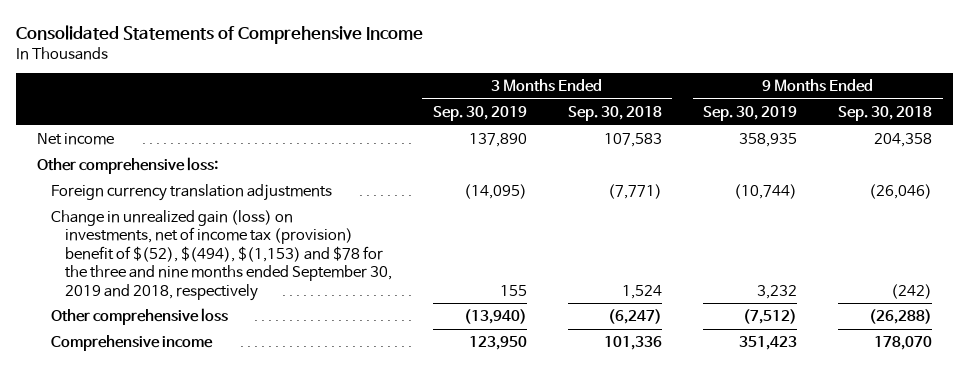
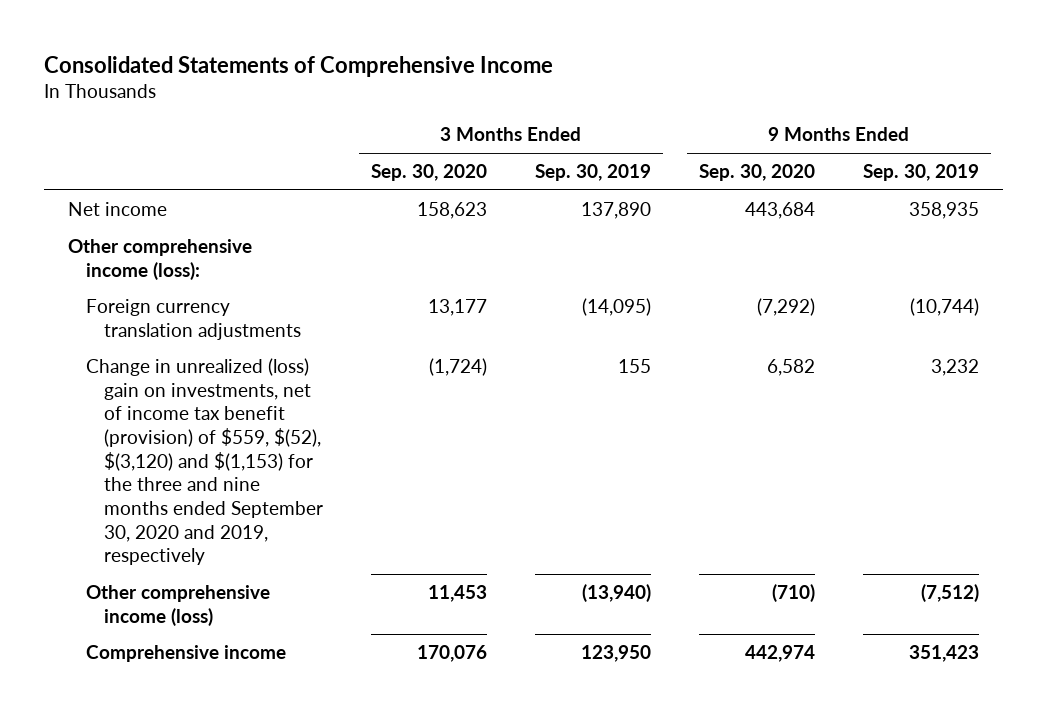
[567,106,662,122] Sep. 30, 2018 -> none
[838,106,933,122] Sep. 30, 2018 -> none
none -> [371,164,488,182] Sep. 30, 2020
none -> [699,164,816,182] Sep. 30, 2020
[36,157,218,175] Other comprehensive loss: -> [67,239,252,280] Other comprehensive income (loss):
[50,210,392,301] Change in unrealized gain (loss) on investments, net of income tax (provision) benefit of $(52), $(494), $(1,153) and $78 for the three and nine months ended September 30, 2019 and 2018, respectively -> [85,358,324,566] Change in unrealized (loss) gain on investments, net of income tax benefit (provision) of $559, $(52), $(3,120) and $(1,153) for the three and nine months ended September 30, 2020 and 2019, respectively
[50,308,228,326] Other comprehensive loss -> [85,585,270,626] Other comprehensive income (loss)

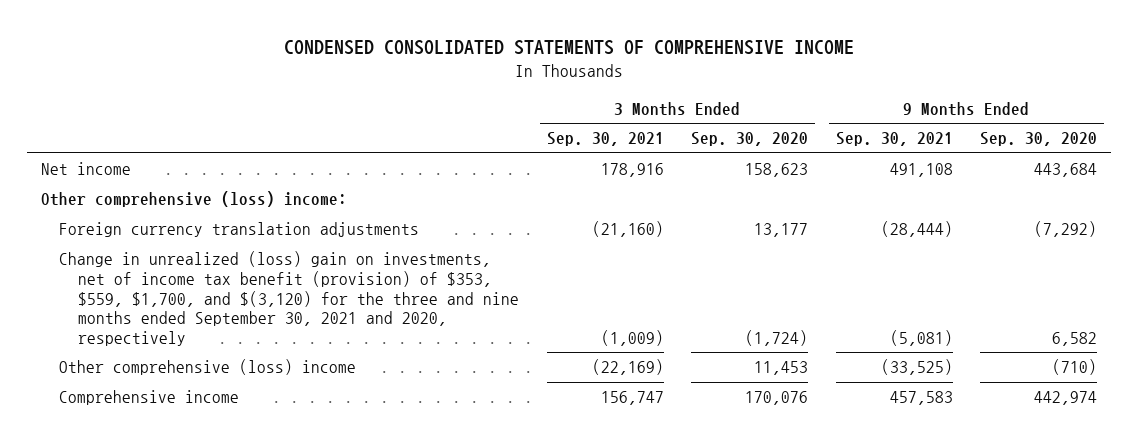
[43,55,553,77] Consolidated Statements of Comprehensive Income -> [283,40,854,56] CONDENSED CONSOLIDATED STATEMENTS OF COMPREHENSIVE INCOME
[535,164,652,182] Sep. 30, 2019 -> none
[863,164,980,182] Sep. 30, 2019 -> none
none -> [546,132,664,147] Sep. 30, 2021
none -> [835,132,953,147] Sep. 30, 2021
[67,239,252,280] Other comprehensive income (loss): -> [40,191,347,208] Other comprehensive (loss) income:
[85,358,324,566] Change in unrealized (loss) gain on investments, net of income tax benefit (provision) of $559, $(52), $(3,120) and $(1,153) for the three and nine months ended September 30, 2020 and 2019, respectively -> [59,251,520,346] Change in unrealized (loss) gain on investments, net of income tax benefit (provision) of $353, $559, $1,700, and $(3,120) for the three and nine months ended September 30, 2021 and 2020, respectively
[85,585,270,626] Other comprehensive income (loss) -> [59,359,357,376] Other comprehensive (loss) income

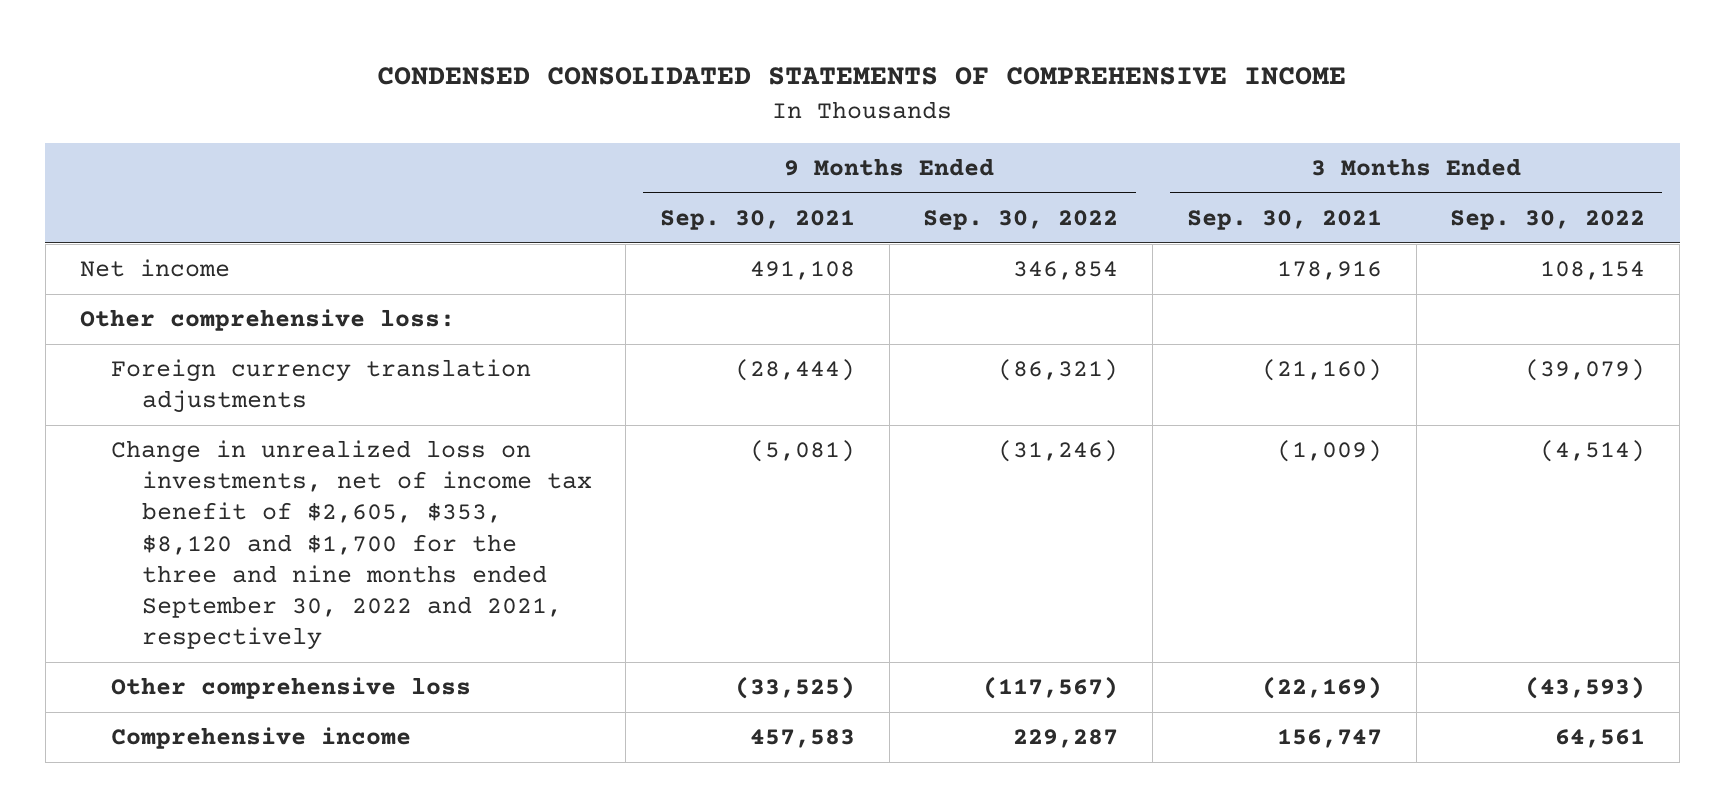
[691,132,809,147] Sep. 30, 2020 -> none
[980,132,1098,147] Sep. 30, 2020 -> none
none -> [923,210,1119,231] Sep. 30, 2022
none -> [1450,210,1646,231] Sep. 30, 2022
[40,191,347,208] Other comprehensive (loss) income: -> [79,309,455,332] Other comprehensive loss:
[59,251,520,346] Change in unrealized (loss) gain on investments, net of income tax benefit (provision) of $353, $559, $1,700, and $(3,120) for the three and nine months ended September 30, 2021 and 2020, respectively -> [110,440,592,650] Change in unrealized loss on investments, net of income tax benefit of $2,605, $353, $8,120 and $1,700 for the three and nine months ended September 30, 2022 and 2021, respectively
[59,359,357,376] Other comprehensive (loss) income -> [110,677,471,700] Other comprehensive loss

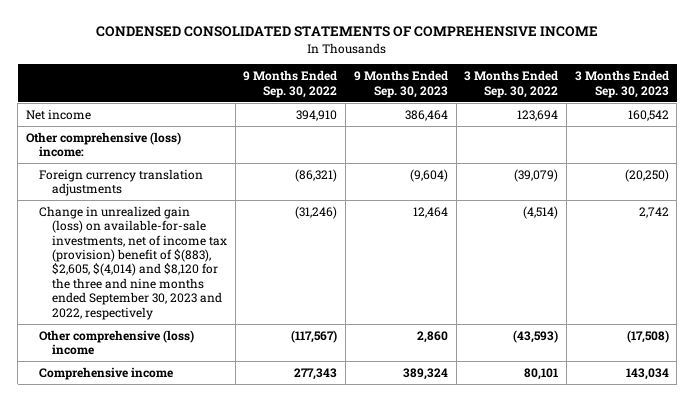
[660,210,856,231] Sep. 30, 2021 -> none
[1186,210,1382,231] Sep. 30, 2021 -> none
none -> [353,70,448,98] 9 Months Ended Sep. 30, 2023
none -> [574,70,669,98] 3 Months Ended Sep. 30, 2023
[1013,261,1119,281] 346,854 -> [296,109,338,121] 394,910
[1540,261,1646,281] 108,154 -> [517,109,559,121] 123,694
[79,309,455,332] Other comprehensive loss: -> [26,131,182,158] Other comprehensive (loss) income:
[110,440,592,650] Change in unrealized loss on investments, net of income tax benefit of $2,605, $353, $8,120 and $1,700 for the three and nine months ended September 30, 2022 and 2021, respectively -> [39,205,228,320] Change in unrealized gain (loss) on available-for-sale investments, net of income tax (provision) benefit of $(883), $2,605, $(4,014) and $8,120 for the three and nine months ended September 30, 2023 and 2022, respectively
[110,677,471,700] Other comprehensive loss -> [39,329,195,356] Other comprehensive (loss) income
[1013,729,1119,749] 229,287 -> [294,367,338,380] 277,343
[1555,729,1646,749] 64,561 -> [524,367,559,380] 80,101

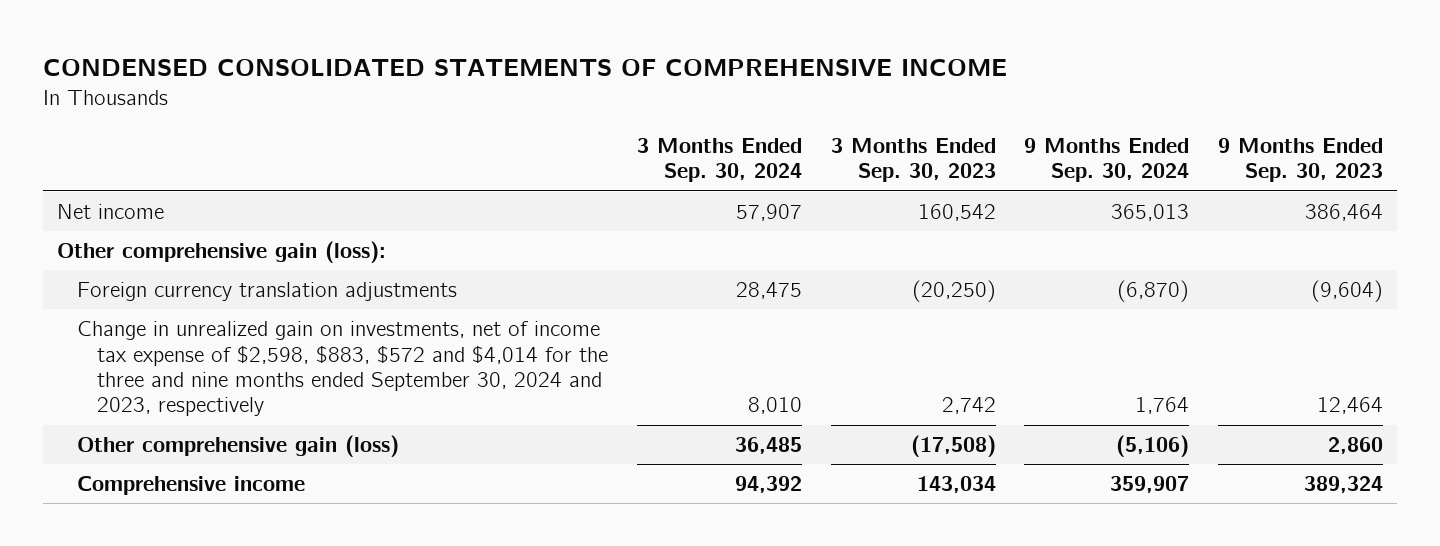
[243,70,338,98] 9 Months Ended Sep. 30, 2022 -> none
[464,70,559,98] 3 Months Ended Sep. 30, 2022 -> none
none -> [636,137,802,183] 3 Months Ended Sep. 30, 2024
none -> [1024,137,1190,183] 9 Months Ended Sep. 30, 2024
[26,131,182,158] Other comprehensive (loss) income: -> [57,241,387,264] Other comprehensive gain (loss):
[39,205,228,320] Change in unrealized gain (loss) on available-for-sale investments, net of income tax (provision) benefit of $(883), $2,605, $(4,014) and $8,120 for the three and nine months ended September 30, 2023 and 2022, respectively -> [77,321,609,417] Change in unrealized gain on investments, net of income tax expense of $2,598, $883, $572 and $4,014 for the three and nine months ended September 30, 2024 and 2023, respectively
[39,329,195,356] Other comprehensive (loss) income -> [77,435,400,458] Other comprehensive gain (loss)

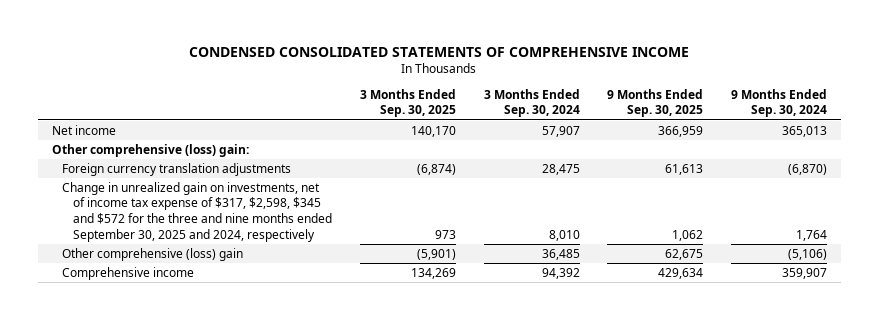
[830,137,996,183] 3 Months Ended Sep. 30, 2023 -> none
[1217,137,1383,183] 9 Months Ended Sep. 30, 2023 -> none
none -> [359,88,456,118] 3 Months Ended Sep. 30, 2025
none -> [607,88,704,118] 9 Months Ended Sep. 30, 2025
[57,241,387,264] Other comprehensive gain (loss): -> [51,143,249,157] Other comprehensive (loss) gain:
[77,321,609,417] Change in unrealized gain on investments, net of income tax expense of $2,598, $883, $572 and $4,014 for the three and nine months ended September 30, 2024 and 2023, respectively -> [62,181,333,242] Change in unrealized gain on investments, net of income tax expense of $317, $2,598, $345 and $572 for the three and nine months ended September 30, 2025 and 2024, respectively
[77,435,400,458] Other comprehensive gain (loss) -> [62,247,244,261] Other comprehensive (loss) gain

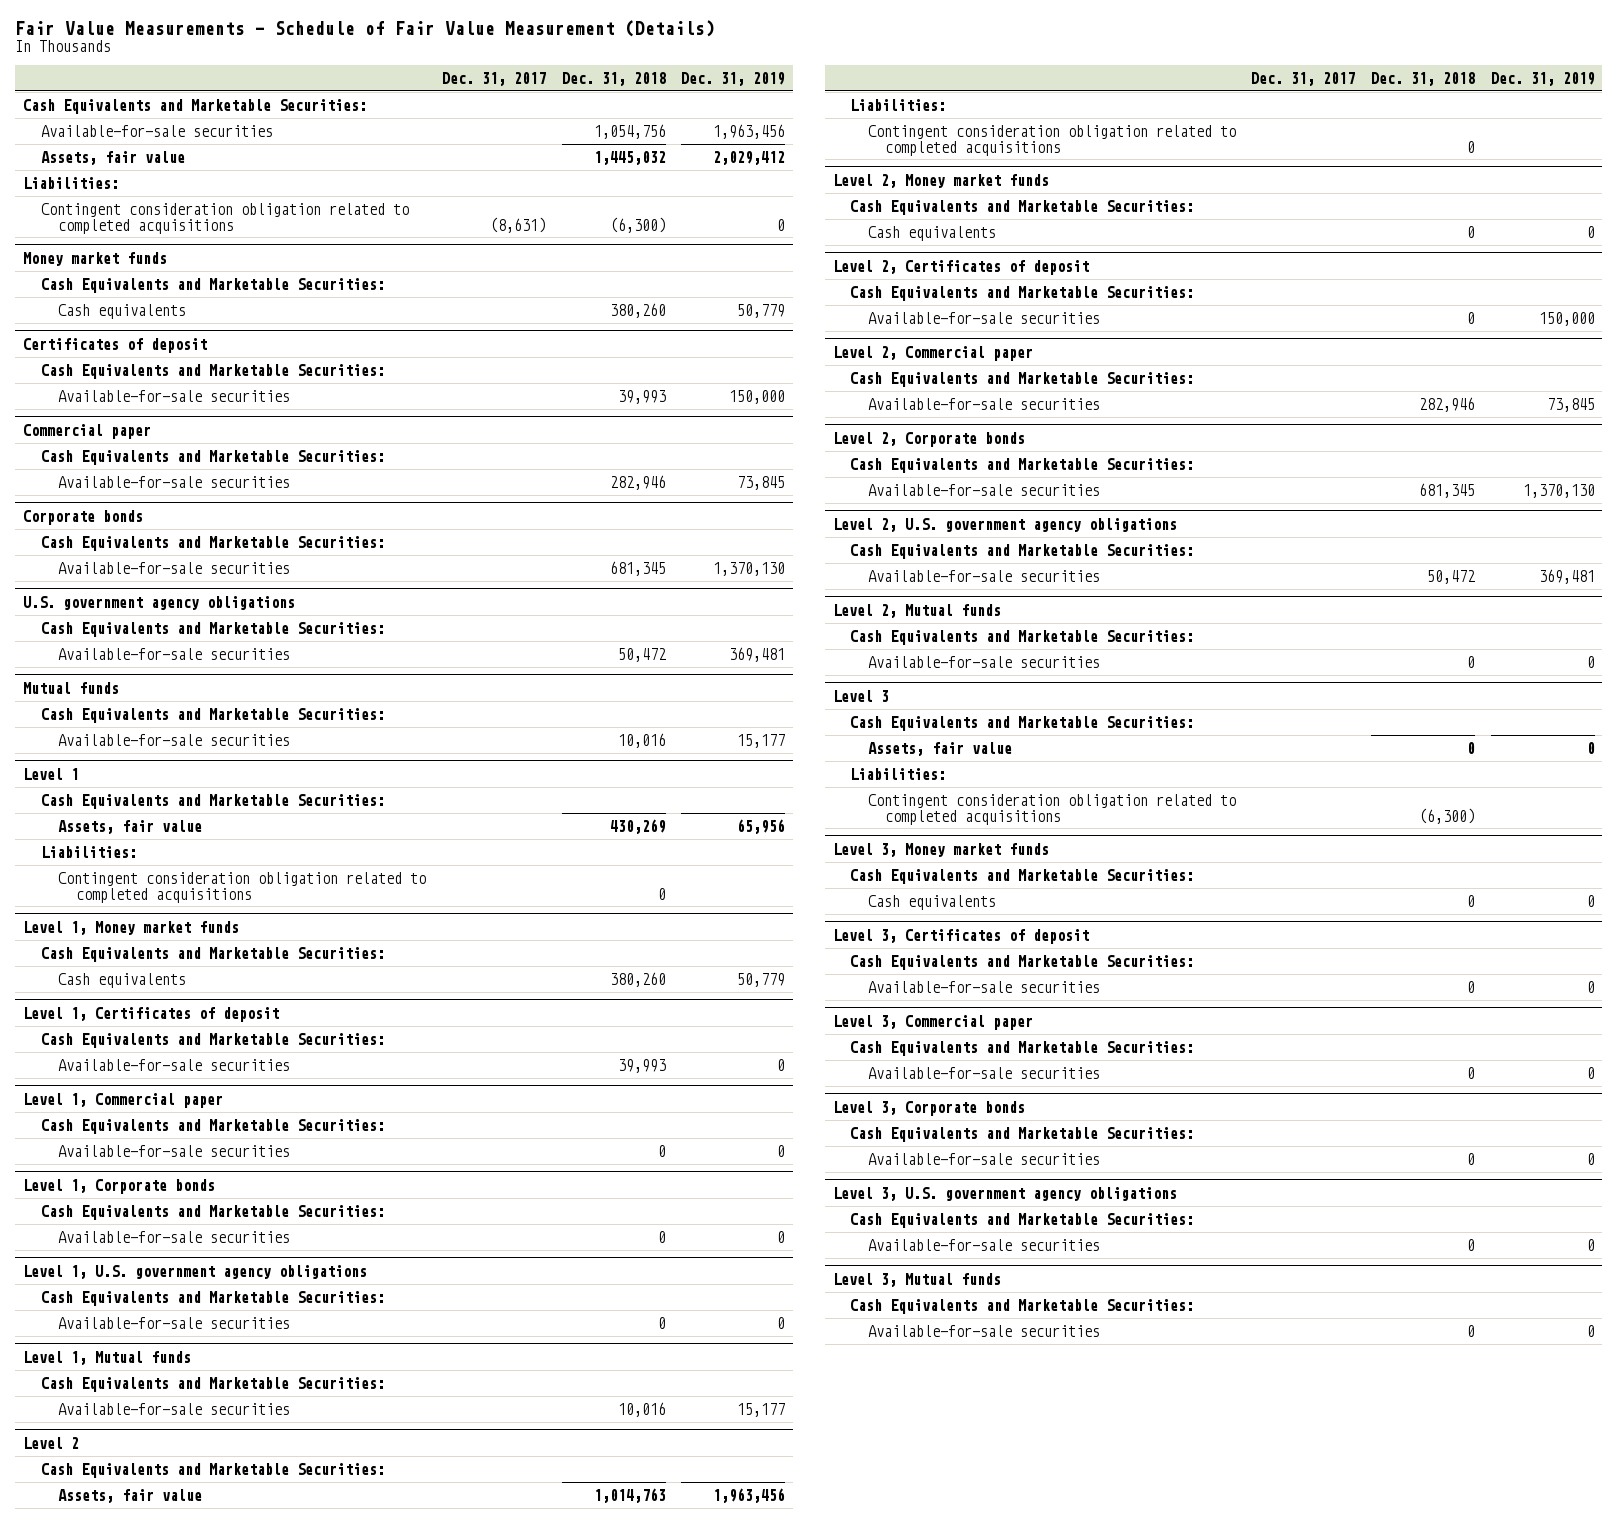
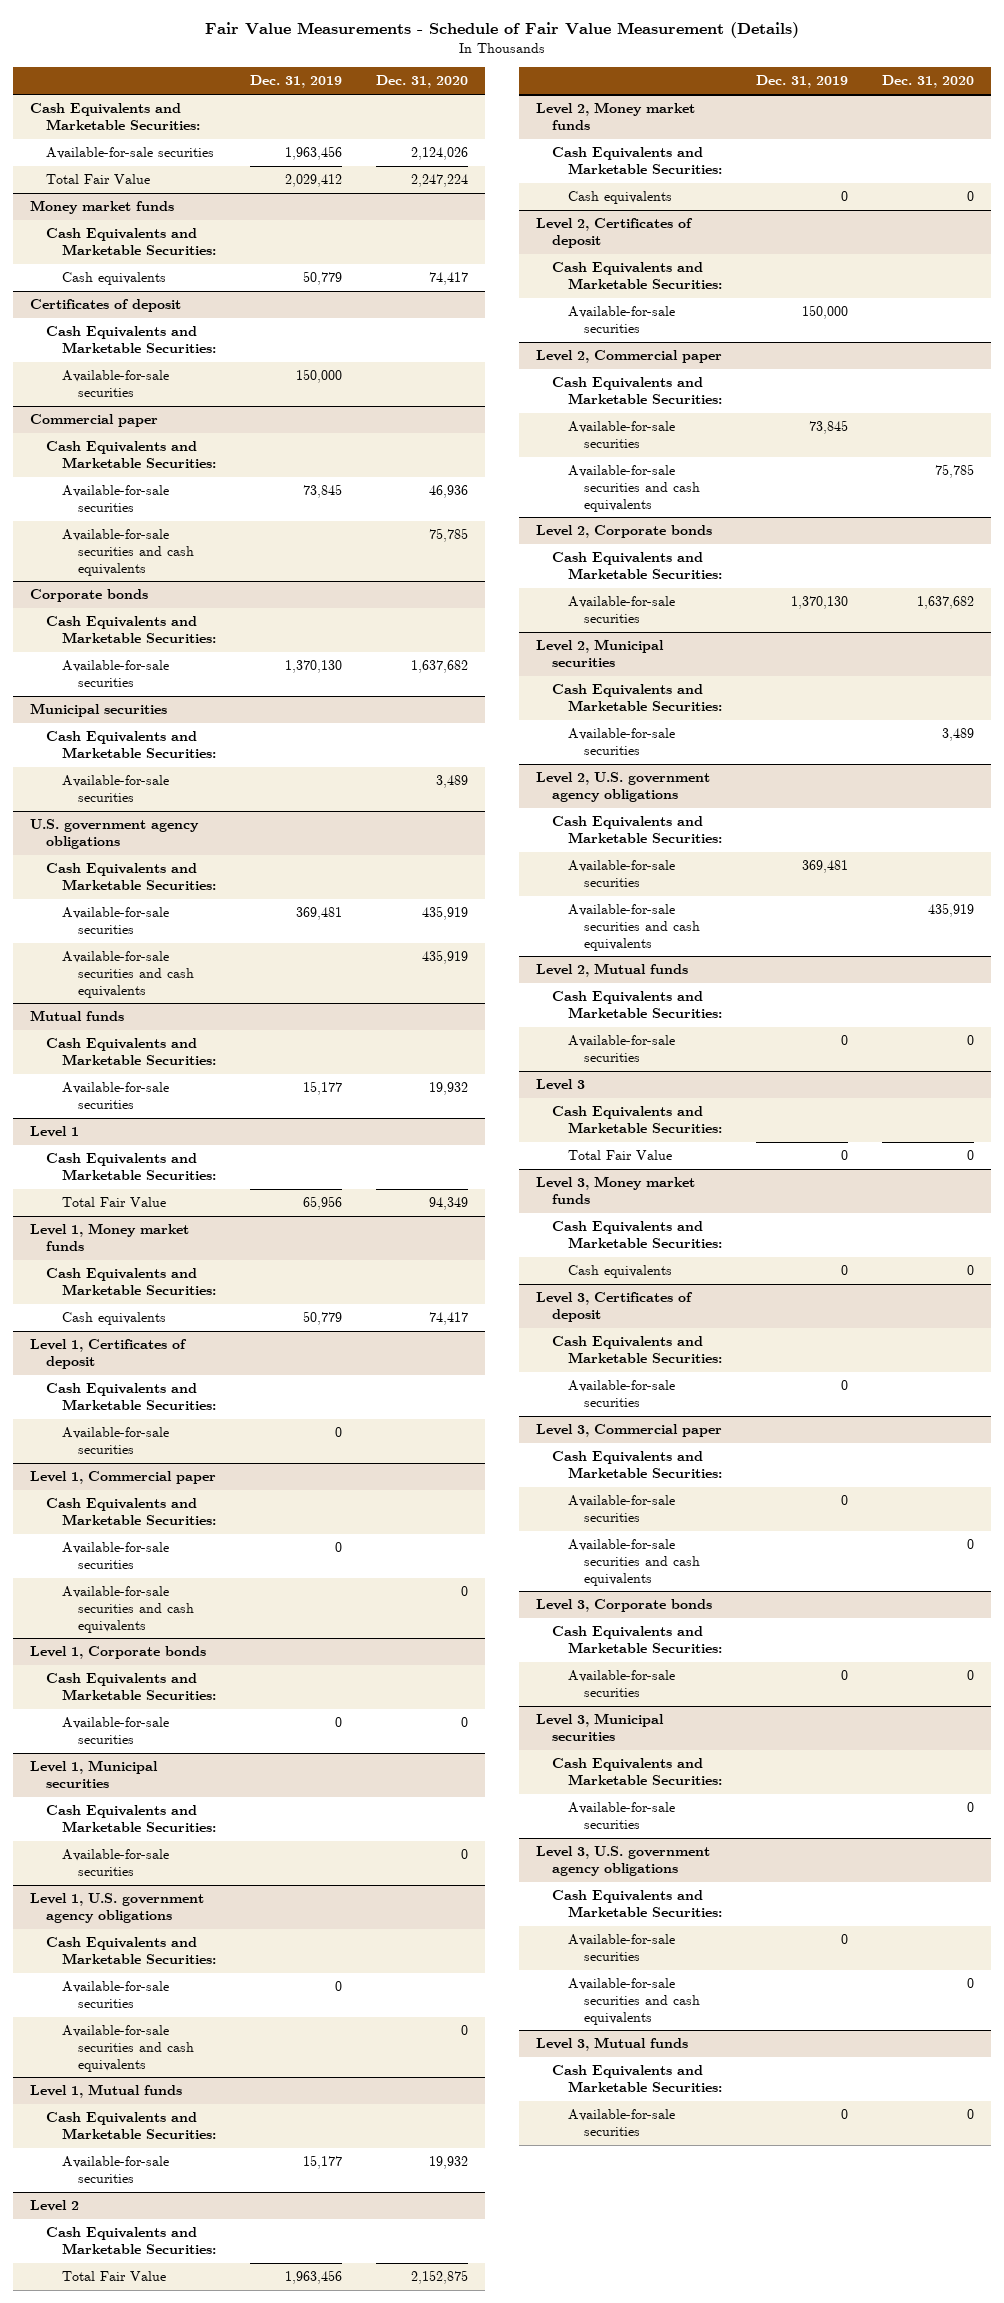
[441,71,546,86] Dec. 31, 2017 -> none
[561,71,666,86] Dec. 31, 2018 -> none
none -> [375,75,468,89] Dec. 31, 2020
[23,176,120,189] Liabilities: -> none
[40,202,409,234] Contingent consideration obligation related to completed acquisitions -> none
[40,150,185,165] Assets, fair value -> [45,174,150,185] Total Fair Value
none -> [61,529,194,576] Available-for-sale securities and cash equivalents
none -> [29,703,167,718] Municipal securities
none -> [45,731,216,758] Cash Equivalents and Marketable Securities:
none -> [61,775,169,802] Available-for-sale securities
none -> [61,951,194,998] Available-for-sale securities and cash equivalents
[40,845,137,858] Liabilities: -> none
[58,871,427,903] Contingent consideration obligation related to completed acquisitions -> none
[58,819,203,834] Assets, fair value -> [61,1197,166,1208] Total Fair Value
none -> [61,1586,194,1633] Available-for-sale securities and cash equivalents
none -> [29,1760,158,1788] Level 1, Municipal securities
none -> [45,1805,216,1832] Cash Equivalents and Marketable Securities:
none -> [61,1849,169,1876] Available-for-sale securities
none -> [61,2025,194,2072] Available-for-sale securities and cash equivalents
[850,98,947,111] Liabilities: -> none
[867,124,1236,156] Contingent consideration obligation related to completed acquisitions -> none
[58,1488,203,1503] Assets, fair value -> [61,2271,166,2282] Total Fair Value
none -> [567,465,700,512] Available-for-sale securities and cash equivalents
none -> [536,639,665,667] Level 2, Municipal securities
none -> [552,684,722,711] Cash Equivalents and Marketable Securities:
none -> [567,728,675,755] Available-for-sale securities
none -> [567,904,700,951] Available-for-sale securities and cash equivalents
[850,767,947,780] Liabilities: -> none
[867,793,1236,825] Contingent consideration obligation related to completed acquisitions -> none
[867,741,1012,756] Assets, fair value -> [567,1150,672,1161] Total Fair Value
none -> [567,1539,700,1586] Available-for-sale securities and cash equivalents
none -> [536,1713,665,1741] Level 3, Municipal securities
none -> [552,1758,722,1785] Cash Equivalents and Marketable Securities:
none -> [567,1802,675,1829] Available-for-sale securities
none -> [567,1978,700,2025] Available-for-sale securities and cash equivalents

